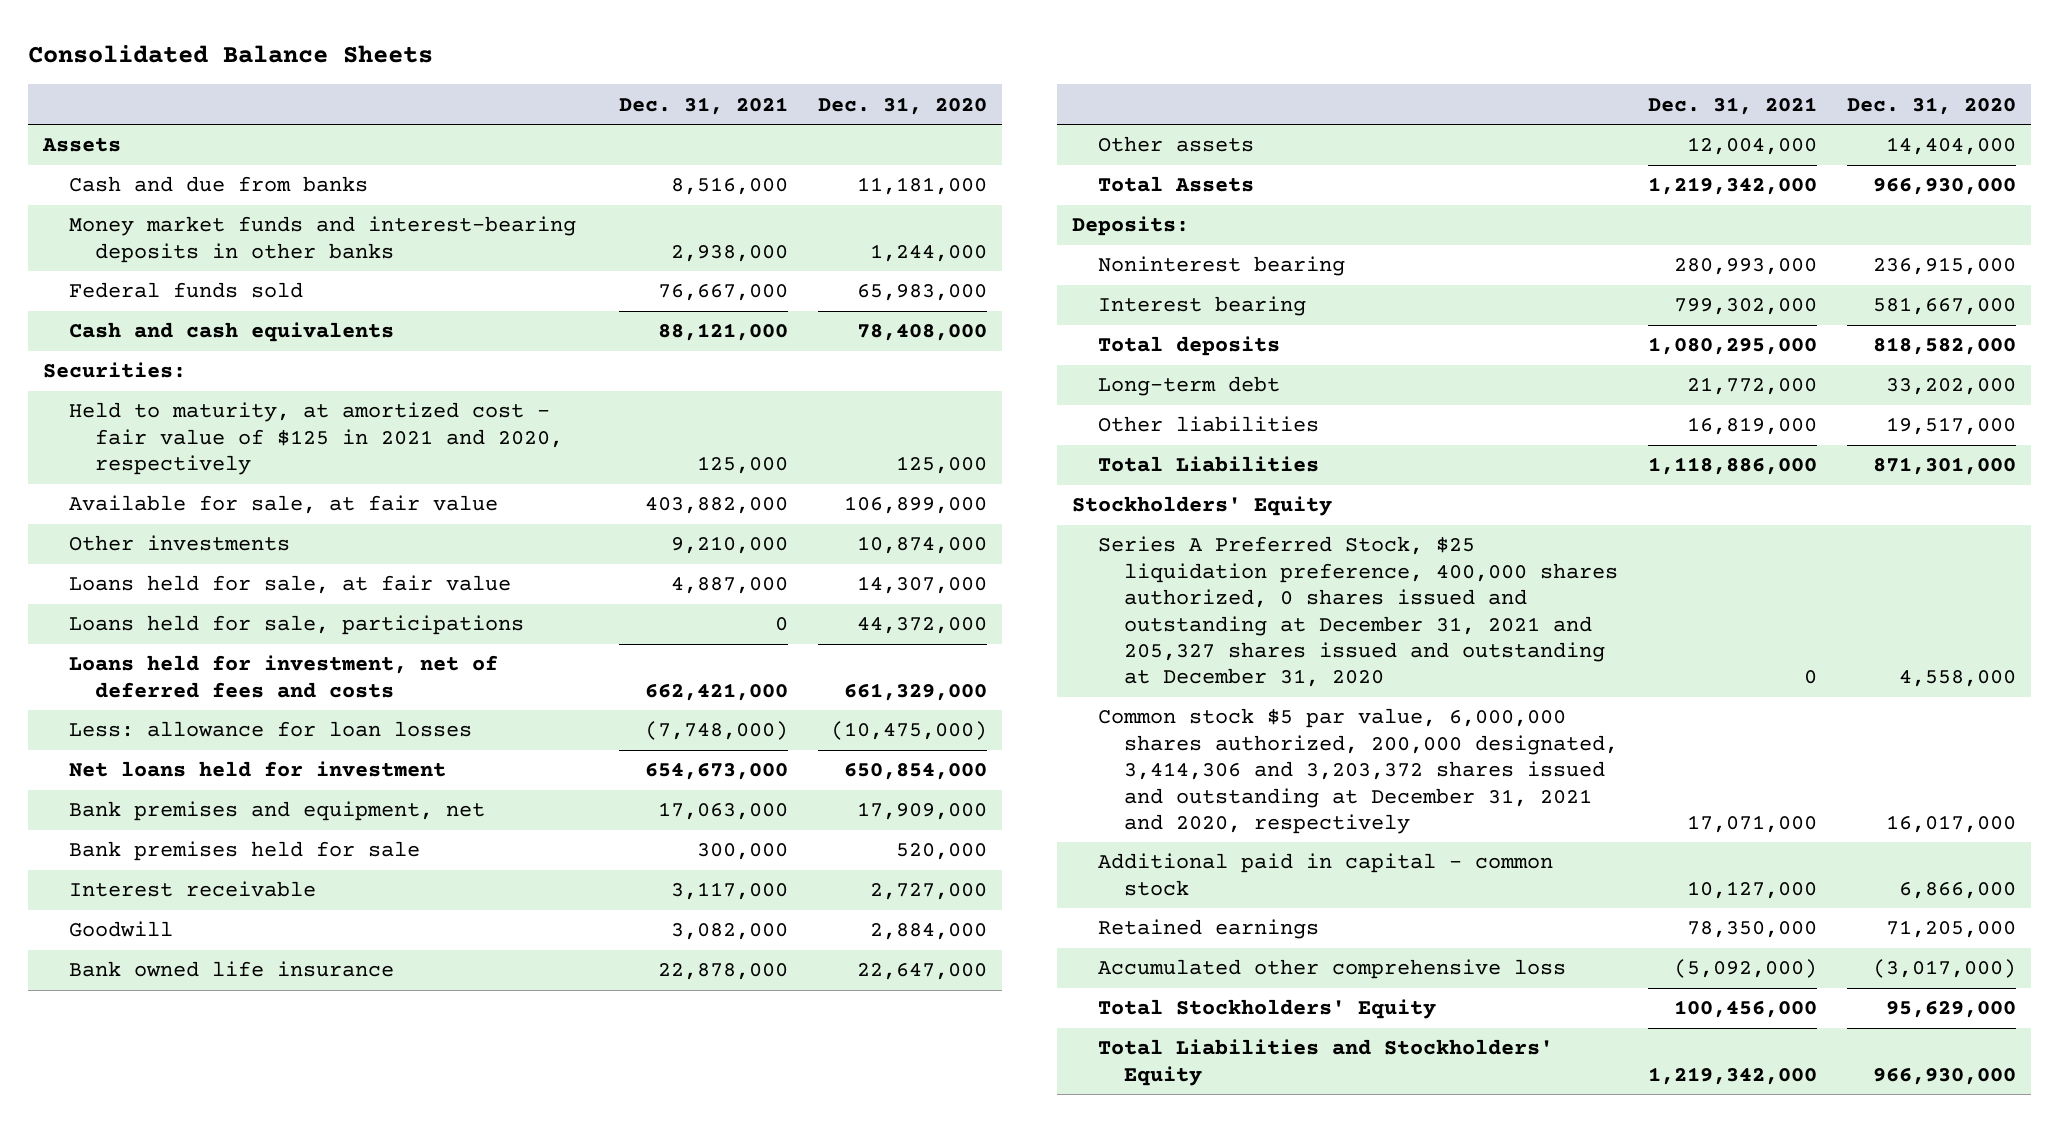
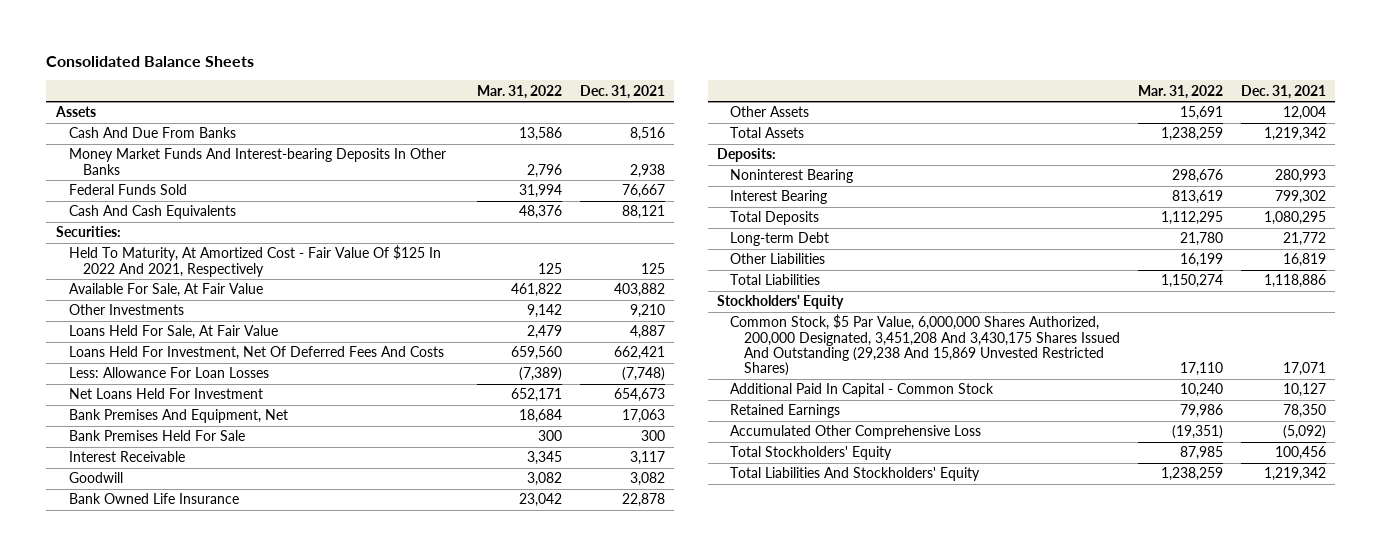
[817,96,987,115] Dec. 31, 2020 -> none
none -> [476,84,562,99] Mar. 31, 2022
[68,176,368,193] Cash and due from banks -> [69,127,237,139] Cash And Due From Banks
[670,177,788,196] 8,516,000 -> [630,127,666,142] 8,516
[68,216,576,263] Money market funds and interest-bearing deposits in other banks -> [69,148,447,175] Money Market Funds And Interest-bearing Deposits In Other Banks
[670,244,788,262] 2,938,000 -> [630,163,666,178] 2,938
[68,282,303,299] Federal funds sold -> [69,184,188,196] Federal Funds Sold
[657,284,788,302] 76,667,000 -> [622,184,666,199] 76,667
[68,322,394,343] Cash and cash equivalents -> [69,205,237,220] Cash And Cash Equivalents
[657,323,788,342] 88,121,000 -> [622,205,666,220] 88,121
[68,615,524,636] Loans held for sale, participations -> none
[68,402,563,476] Held to maturity, at amortized cost - fair value of $125 in 2021 and 2020, respectively -> [69,245,442,277] Held To Maturity, At Amortized Cost - Fair Value Of $125 In 2022 And 2021, Respectively
[696,456,788,475] 125,000 -> [641,262,666,274] 125
[68,495,498,515] Available for sale, at fair value -> [69,283,264,298] Available For Sale, At Fair Value
[644,497,788,515] 403,882,000 -> [614,283,666,298] 403,882
[68,535,290,552] Other investments -> [69,304,185,316] Other Investments
[670,536,788,555] 9,210,000 -> [630,304,666,319] 9,210
[68,575,511,595] Loans held for sale, at fair value -> [69,325,279,340] Loans Held For Sale, At Fair Value
[670,577,788,595] 4,887,000 -> [630,325,666,340] 4,887
[68,655,498,698] Loans held for investment, net of deferred fees and costs -> [69,346,445,361] Loans Held For Investment, Net Of Deferred Fees And Costs
[644,682,788,701] 662,421,000 -> [614,346,666,361] 662,421
[68,721,472,738] Less: allowance for loan losses -> [69,367,270,379] Less: Allowance For Loan Losses
[644,721,788,741] (7,748,000) -> [622,367,666,382] (7,748)
[68,761,446,778] Net loans held for investment -> [69,388,264,400] Net Loans Held For Investment
[644,763,788,781] 654,673,000 -> [614,388,666,403] 654,673
[68,801,485,822] Bank premises and equipment, net -> [69,409,289,424] Bank Premises And Equipment, Net
[657,802,788,821] 17,063,000 -> [622,409,666,424] 17,063
[68,841,420,862] Bank premises held for sale -> [69,430,246,442] Bank Premises Held For Sale
[696,843,788,861] 300,000 -> [641,430,666,442] 300
[68,881,316,898] Interest receivable -> [69,451,186,463] Interest Receivable
[670,882,788,901] 3,117,000 -> [630,451,666,466] 3,117
[670,923,788,941] 3,082,000 -> [630,472,666,487] 3,082
[68,961,394,978] Bank owned life insurance -> [69,493,240,505] Bank Owned Life Insurance
[657,963,788,981] 22,878,000 -> [622,493,666,508] 22,878
[1098,136,1255,153] Other assets -> [730,106,810,118] Other Assets
[1687,137,1818,156] 12,004,000 -> [1283,106,1327,121] 12,004
[1648,177,1818,196] 1,219,342,000 -> [1264,127,1327,142] 1,219,342
[1098,256,1346,277] Noninterest bearing -> [730,169,854,184] Noninterest Bearing
[1674,258,1818,276] 280,993,000 -> [1275,169,1327,184] 280,993
[1098,296,1307,317] Interest bearing -> [730,190,828,205] Interest Bearing
[1674,298,1818,316] 799,302,000 -> [1275,190,1327,205] 799,302
[1098,336,1281,357] Total deposits -> [730,211,820,226] Total Deposits
[1648,337,1818,356] 1,080,295,000 -> [1264,211,1327,226] 1,080,295
[1098,376,1281,397] Long-term debt -> [730,232,830,247] Long-term Debt
[1687,377,1818,396] 21,772,000 -> [1283,232,1327,247] 21,772
[1098,416,1320,433] Other liabilities -> [730,253,826,265] Other Liabilities
[1687,417,1818,436] 16,819,000 -> [1283,253,1327,268] 16,819
[1648,457,1818,476] 1,118,886,000 -> [1264,274,1327,289] 1,118,886
[1098,536,1619,688] Series A Preferred Stock, $25 liquidation preference, 400,000 shares authorized, 0 shares issued and outstanding at December 31, 2021 and 205,327 shares issued and outstanding at December 31, 2020 -> none
[1098,708,1619,834] Common stock $5 par value, 6,000,000 shares authorized, 200,000 designated, 3,414,306 and 3,203,372 shares issued and outstanding at December 31, 2021 and 2020, respectively -> [730,314,1120,377] Common Stock, $5 Par Value, 6,000,000 Shares Authorized, 200,000 Designated, 3,451,208 And 3,430,175 Shares Issued And Outstanding (29,238 And 15,869 Unvested Restricted Shares)
[1687,814,1818,833] 17,071,000 -> [1283,362,1327,377] 17,071
[1098,853,1554,896] Additional paid in capital - common stock -> [730,383,995,398] Additional Paid In Capital - Common Stock
[1687,880,1818,899] 10,127,000 -> [1283,383,1327,398] 10,127
[1098,919,1320,940] Retained earnings -> [730,404,841,419] Retained Earnings
[1687,921,1818,939] 78,350,000 -> [1283,404,1327,419] 78,350
[1098,959,1567,980] Accumulated other comprehensive loss -> [730,425,982,440] Accumulated Other Comprehensive Loss
[1674,959,1818,979] (5,092,000) -> [1283,425,1327,440] (5,092)
[1674,1000,1818,1019] 100,456,000 -> [1275,446,1327,461] 100,456
[1098,1039,1554,1086] Total Liabilities and Stockholders' Equity -> [730,467,981,482] Total Liabilities And Stockholders' Equity
[1648,1066,1818,1085] 1,219,342,000 -> [1264,467,1327,482] 1,219,342

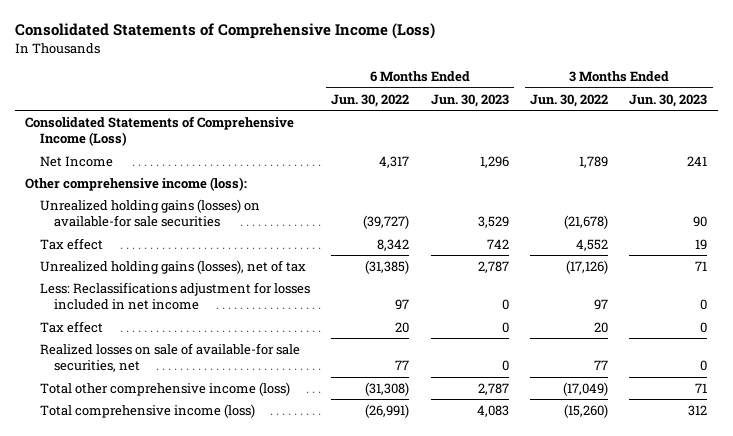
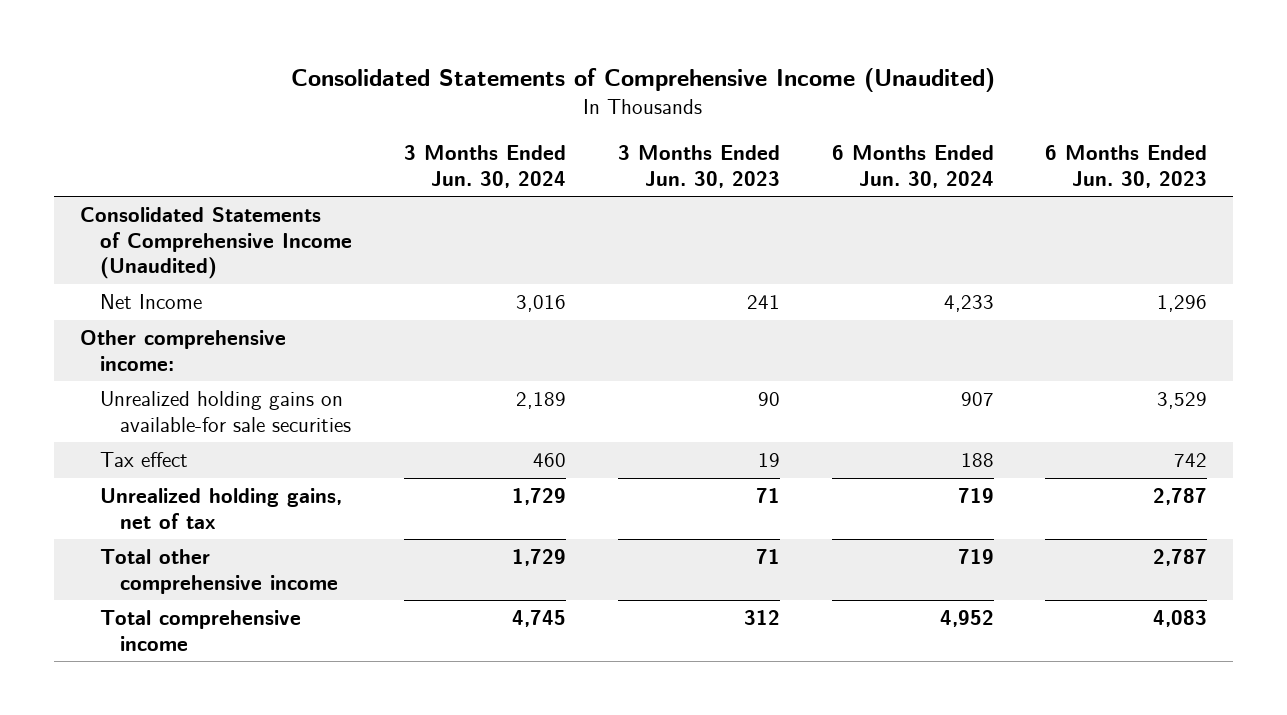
[14,22,435,39] Consolidated Statements of Comprehensive Income (Loss) -> [291,67,996,92] Consolidated Statements of Comprehensive Income (Unaudited)
[331,93,410,107] Jun. 30, 2022 -> none
[530,93,609,107] Jun. 30, 2022 -> none
none -> [403,145,566,188] 3 Months Ended Jun. 30, 2024
none -> [831,145,994,188] 6 Months Ended Jun. 30, 2024
[25,115,295,147] Consolidated Statements of Comprehensive Income (Loss) -> [79,207,352,280] Consolidated Statements of Comprehensive Income (Unaudited)
[25,176,248,191] Other comprehensive income (loss): -> [79,330,286,371] Other comprehensive income:
[39,198,260,228] Unrealized holding gains (losses) on available-for sale securities -> [99,391,352,432] Unrealized holding gains on available-for sale securities
[39,281,310,311] Less: Reclassifications adjustment for losses included in net income -> none
[39,320,103,333] Tax effect -> none
[39,342,300,373] Realized losses on sale of available-for sale securities, net -> none
[39,259,306,274] Unrealized holding gains (losses), net of tax -> [99,488,342,529] Unrealized holding gains, net of tax
[39,381,290,396] Total other comprehensive income (loss) -> [99,549,339,594] Total other comprehensive income
[39,403,255,418] Total comprehensive income (loss) -> [99,610,301,651] Total comprehensive income

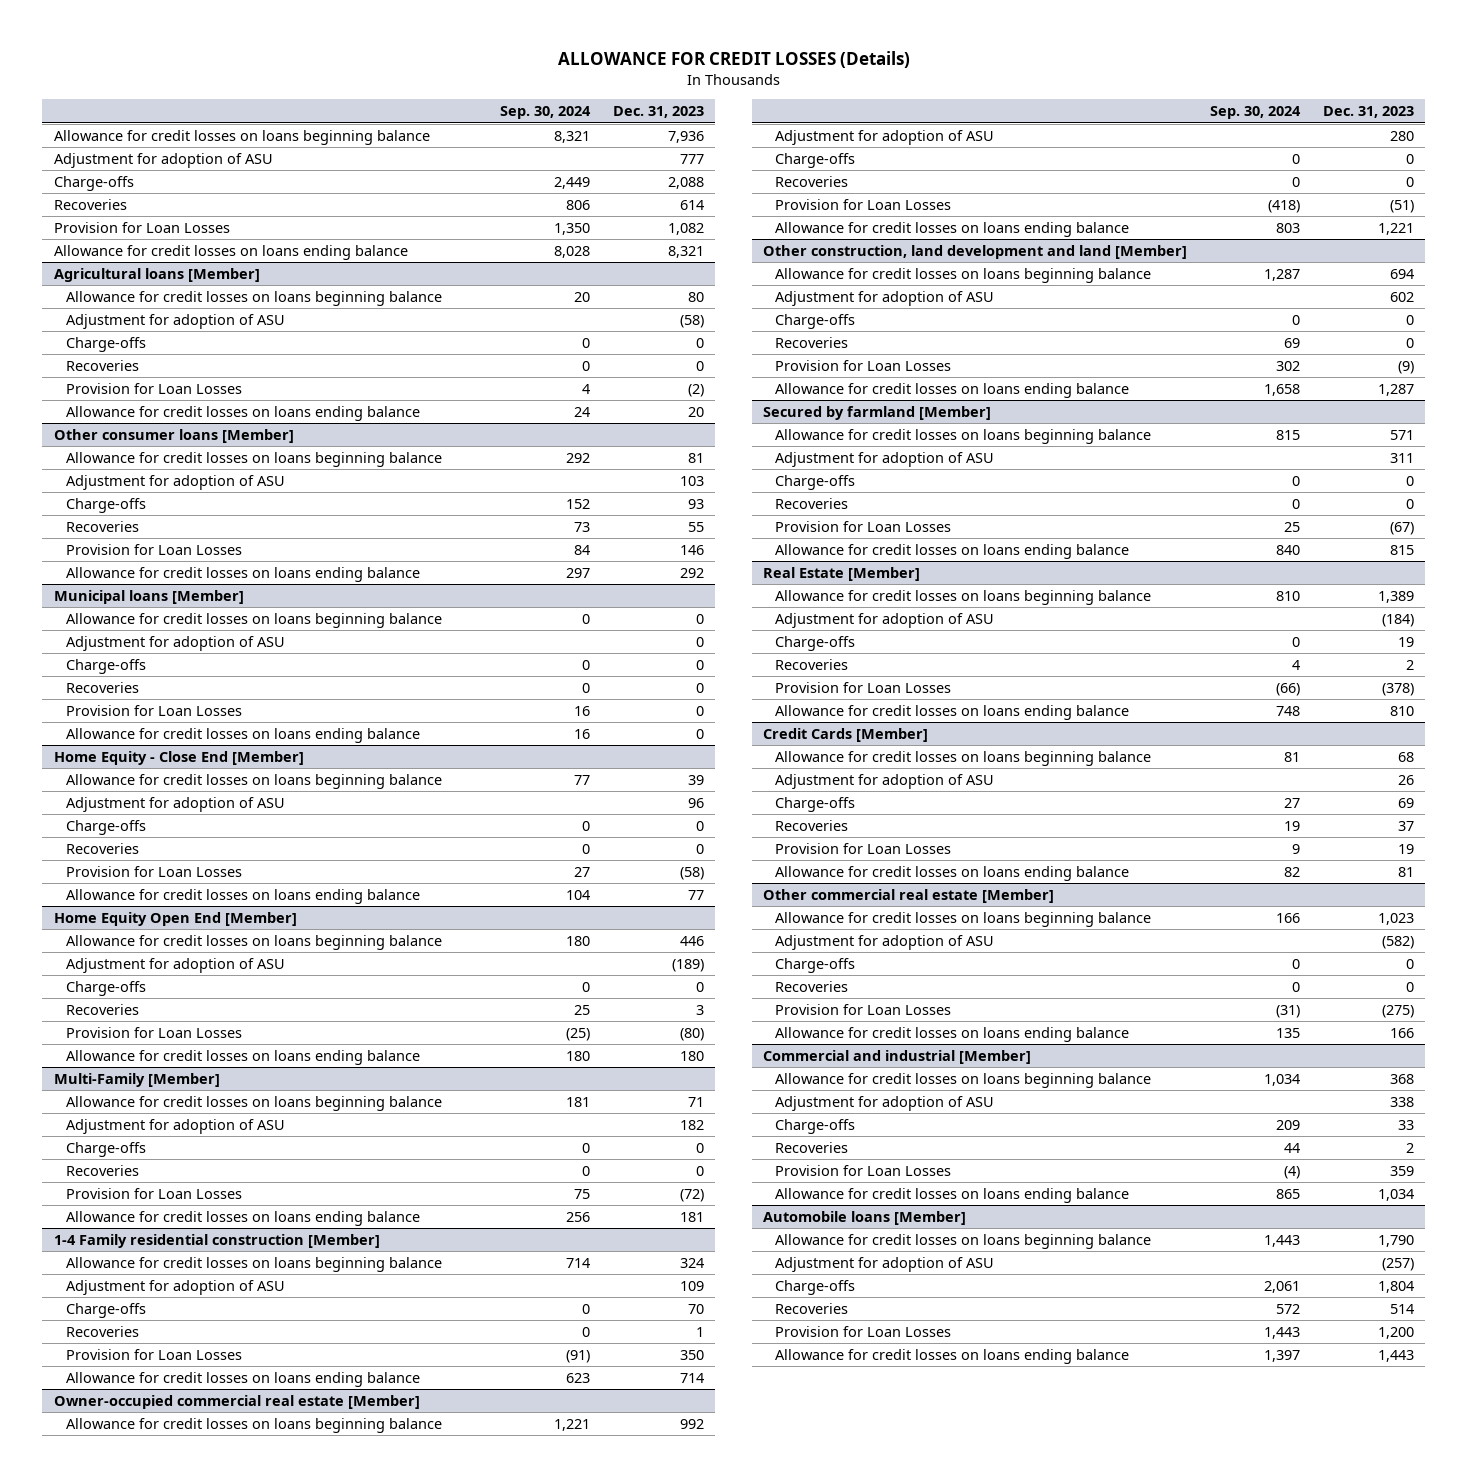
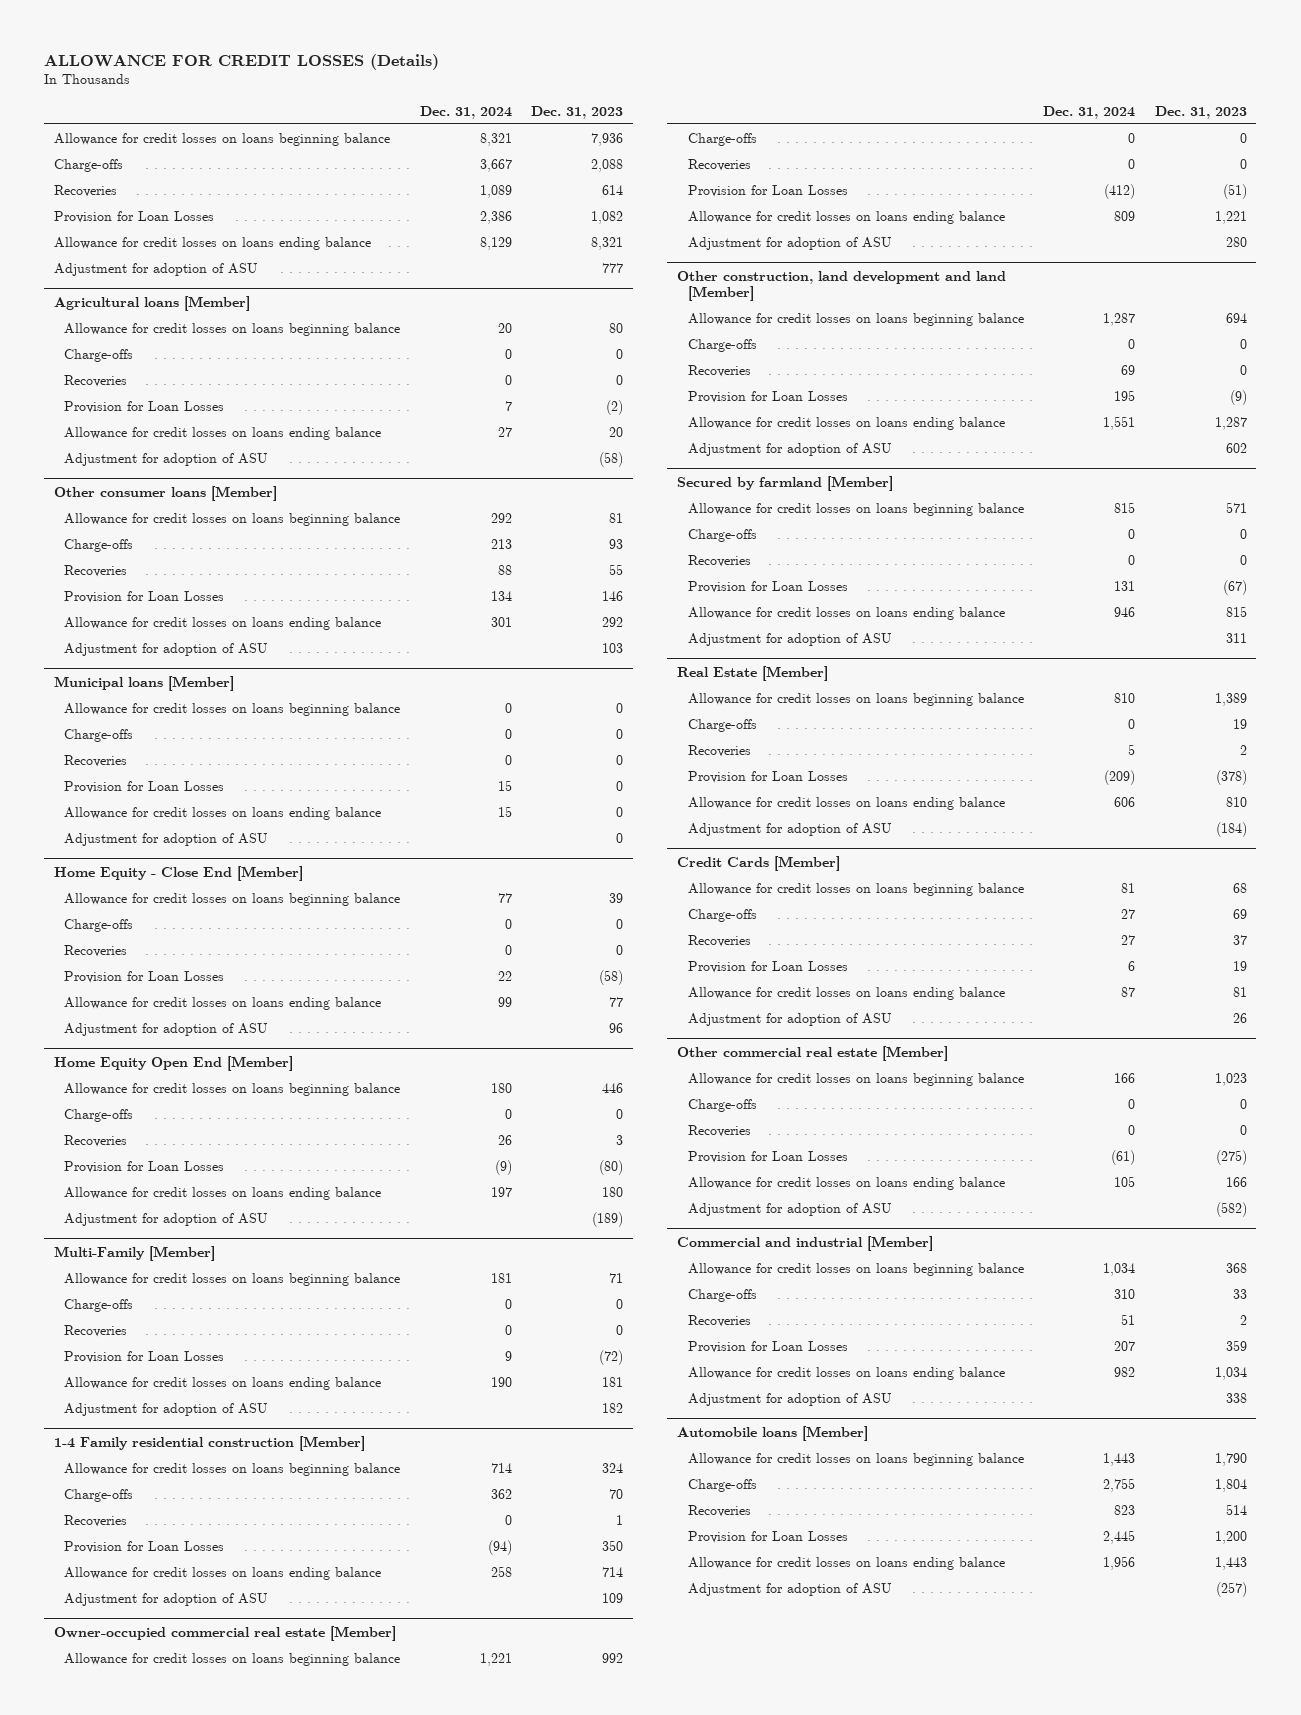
[500,106,592,120] Sep. 30, 2024 -> none
none -> [419,105,512,119] Dec. 31, 2024
[53,153,273,169] Adjustment for adoption of ASU -> [54,262,259,276] Adjustment for adoption of ASU
[65,314,285,330] Adjustment for adoption of ASU -> [64,452,269,466] Adjustment for adoption of ASU
[65,475,285,491] Adjustment for adoption of ASU -> [64,642,269,656] Adjustment for adoption of ASU
[65,636,285,652] Adjustment for adoption of ASU -> [64,832,269,846] Adjustment for adoption of ASU
[65,797,285,813] Adjustment for adoption of ASU -> [64,1022,269,1036] Adjustment for adoption of ASU
[65,958,285,974] Adjustment for adoption of ASU -> [64,1212,269,1226] Adjustment for adoption of ASU
[65,1119,285,1135] Adjustment for adoption of ASU -> [64,1402,269,1416] Adjustment for adoption of ASU
[65,1280,285,1296] Adjustment for adoption of ASU -> [64,1592,269,1606] Adjustment for adoption of ASU
[775,130,995,146] Adjustment for adoption of ASU -> [687,236,892,250] Adjustment for adoption of ASU
[775,291,995,307] Adjustment for adoption of ASU -> [687,442,892,456] Adjustment for adoption of ASU
[775,452,995,468] Adjustment for adoption of ASU -> [687,632,892,646] Adjustment for adoption of ASU
[775,613,995,629] Adjustment for adoption of ASU -> [687,822,892,836] Adjustment for adoption of ASU
[775,774,995,790] Adjustment for adoption of ASU -> [687,1012,892,1026] Adjustment for adoption of ASU
[775,935,995,951] Adjustment for adoption of ASU -> [687,1202,892,1216] Adjustment for adoption of ASU
[775,1096,995,1112] Adjustment for adoption of ASU -> [687,1392,892,1406] Adjustment for adoption of ASU
[775,1257,995,1273] Adjustment for adoption of ASU -> [687,1582,892,1596] Adjustment for adoption of ASU

